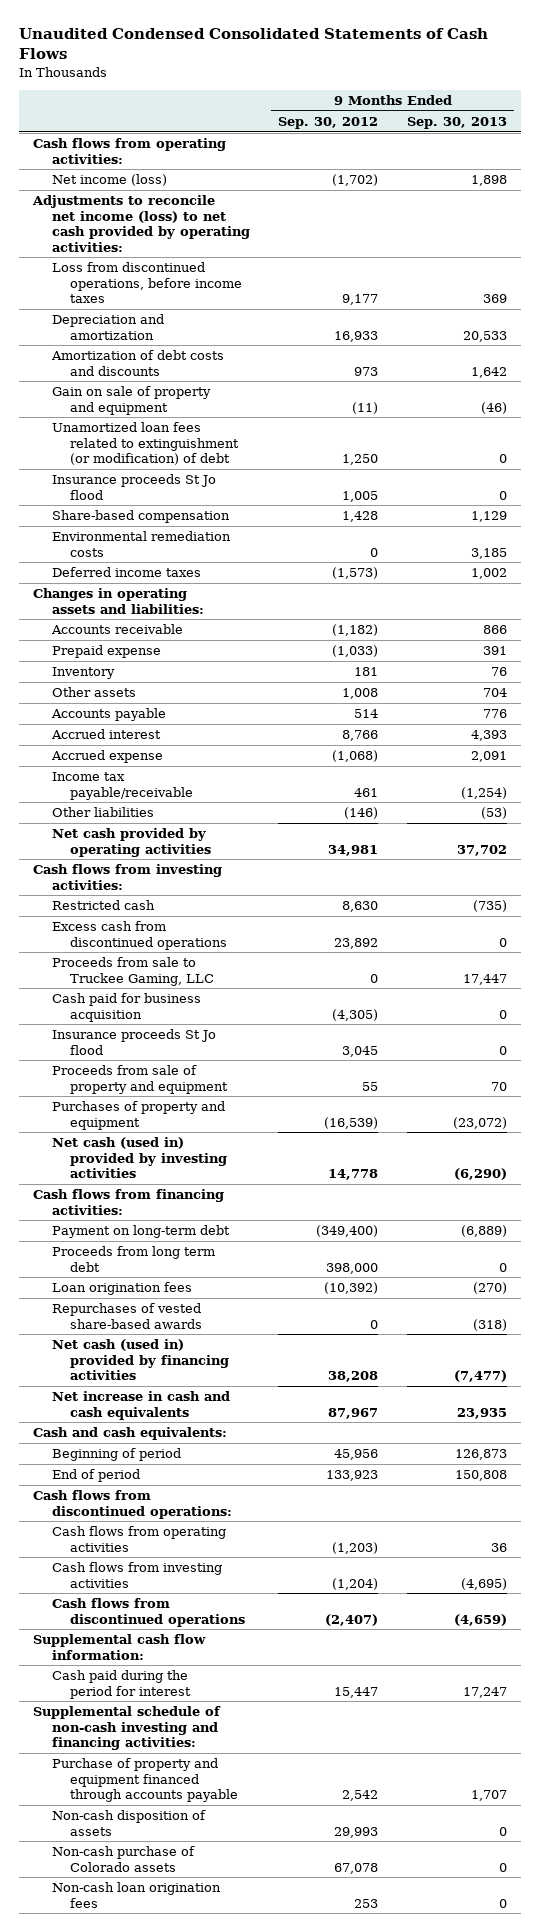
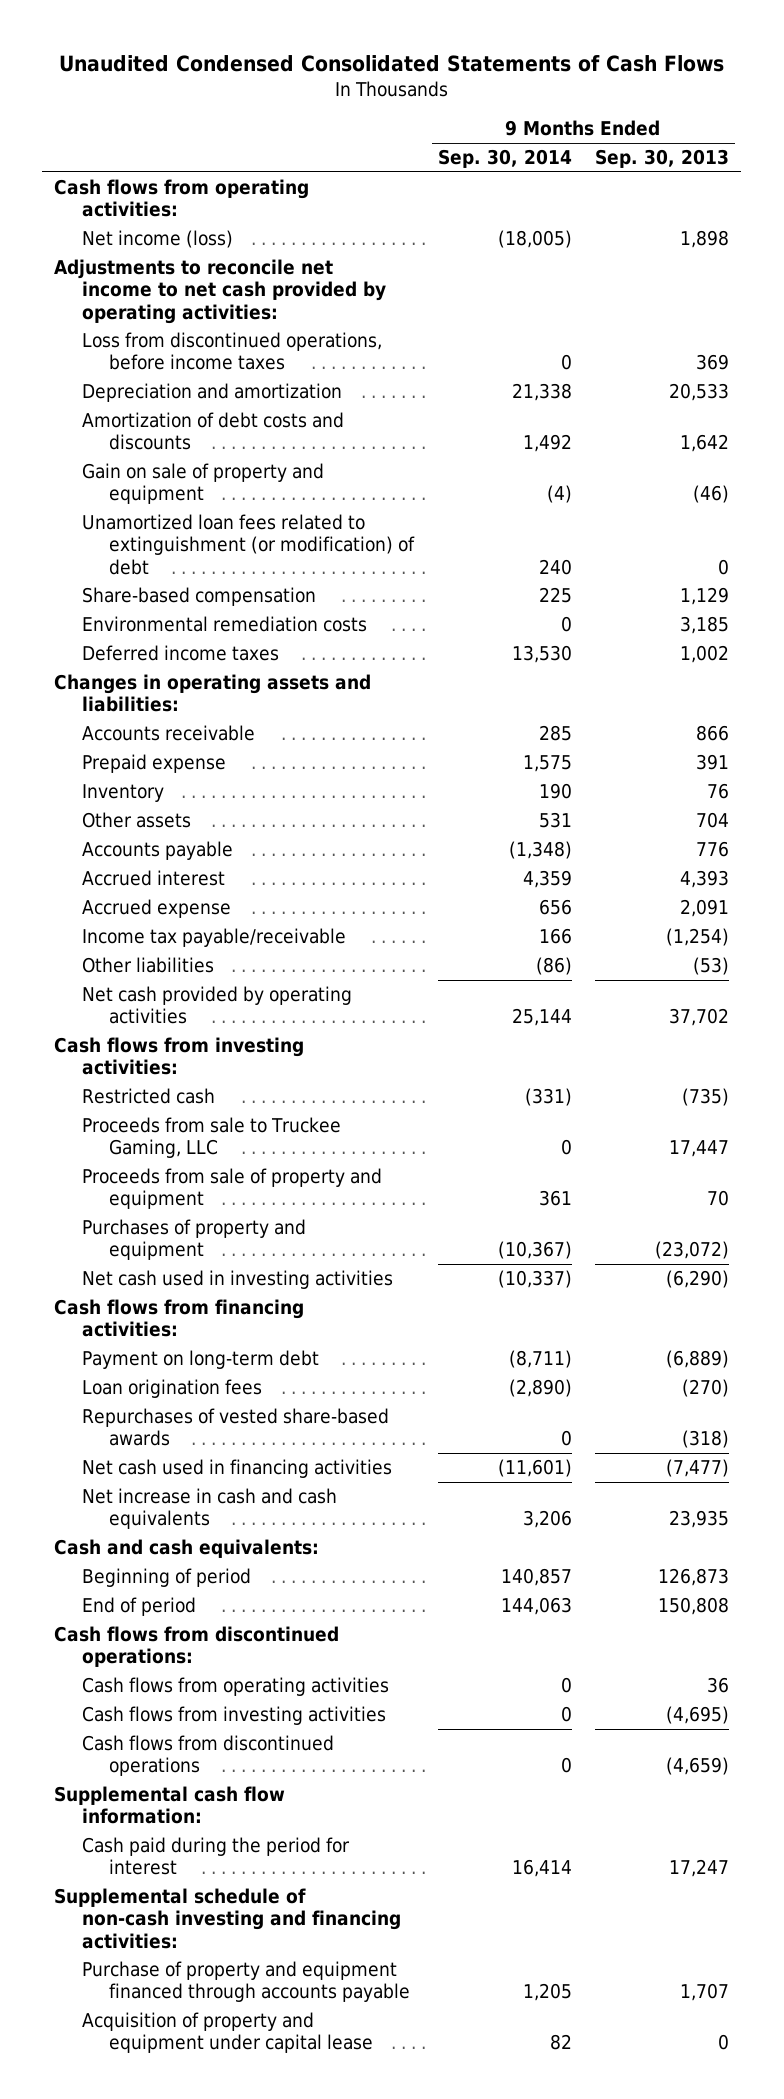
[278,117,379,130] Sep. 30, 2012 -> none
none -> [437,149,572,169] Sep. 30, 2014
[32,195,250,252] Adjustments to reconcile net income (loss) to net cash provided by operating activities: -> [54,259,386,324] Adjustments to reconcile net income to net cash provided by operating activities:
[51,474,216,500] Insurance proceeds St Jo flood -> none
[51,921,228,950] Excess cash from discontinued operations -> none
[51,993,201,1022] Cash paid for business acquisition -> none
[51,1029,216,1055] Insurance proceeds St Jo flood -> none
[51,1137,228,1179] Net cash (used in) provided by investing activities -> [81,1270,393,1290] Net cash used in investing activities
[51,1246,215,1272] Proceeds from long term debt -> none
[51,1339,230,1381] Net cash (used in) provided by financing activities -> [81,1459,392,1479] Net cash used in financing activities
[51,1810,206,1836] Non-cash disposition of assets -> none
[51,1846,195,1872] Non-cash purchase of Colorado assets -> none
[51,1882,221,1908] Non-cash loan origination fees -> none
none -> [81,2012,373,2054] Acquisition of property and equipment under capital lease

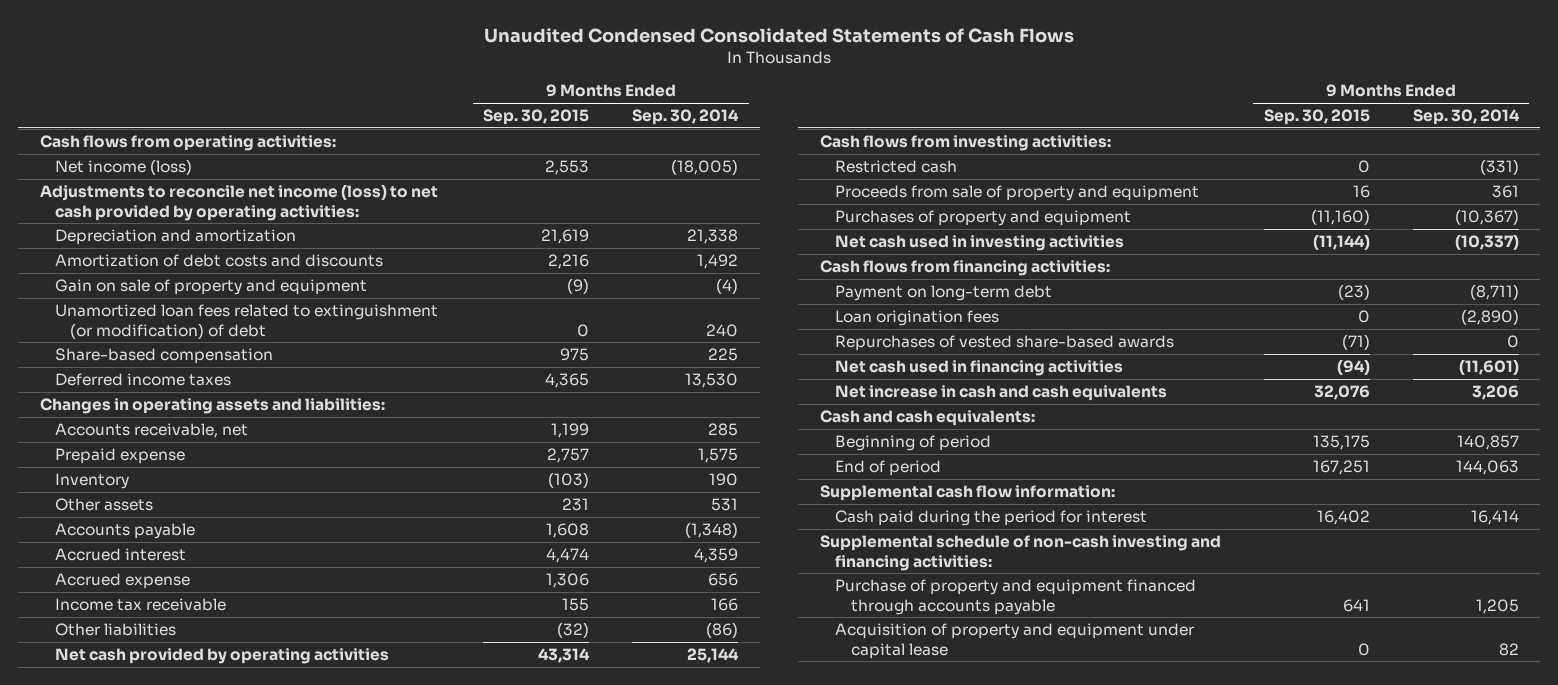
[595,149,730,169] Sep. 30, 2013 -> none
none -> [483,109,590,126] Sep. 30, 2015
[81,332,382,371] Loss from discontinued operations, before income taxes -> none
[54,259,386,324] Adjustments to reconcile net income to net cash provided by operating activities: -> [39,183,438,221] Adjustments to reconcile net income (loss) to net cash provided by operating activities:
[81,616,367,633] Environmental remediation costs -> none
[81,725,255,742] Accounts receivable -> [55,422,249,438] Accounts receivable, net
[81,928,346,948] Income tax payable/receivable -> [55,597,227,611] Income tax receivable
[81,1117,341,1159] Proceeds from sale to Truckee Gaming, LLC -> none
[54,1626,340,1668] Cash flows from discontinued operations: -> none
[81,1677,389,1697] Cash flows from operating activities -> none
[81,1706,386,1726] Cash flows from investing activities -> none
[81,1735,334,1777] Cash flows from discontinued operations -> none

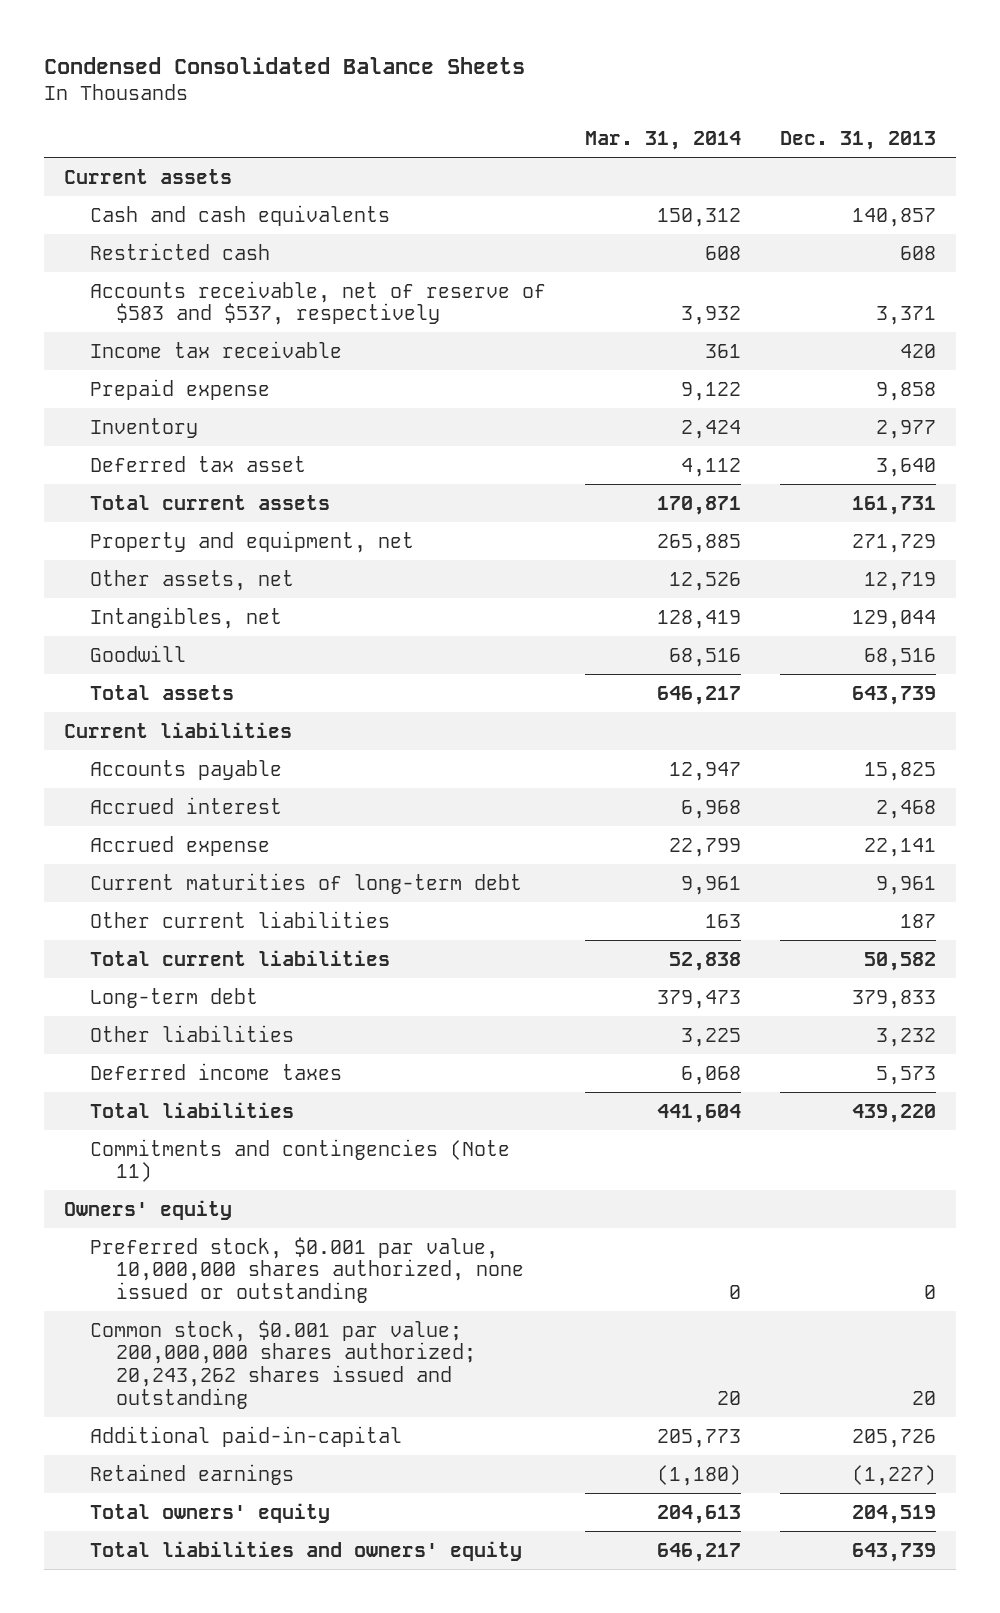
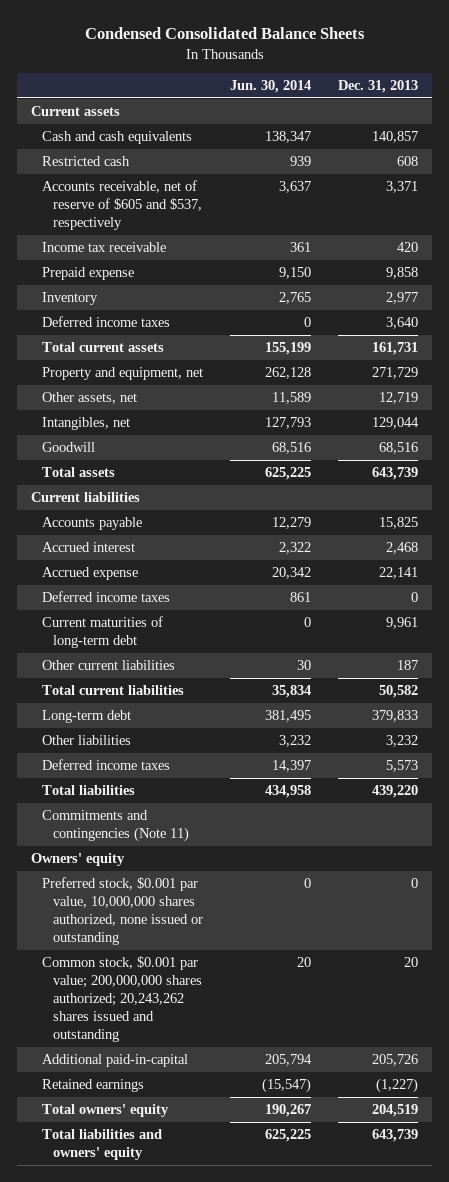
[585,131,742,151] Mar. 31, 2014 -> none
none -> [230,80,312,94] Jun. 30, 2014
[90,280,547,326] Accounts receivable, net of reserve of $583 and $537, respectively -> [41,180,202,231] Accounts receivable, net of reserve of $605 and $537, respectively
[90,455,307,472] Deferred tax asset -> [41,316,170,328] Deferred income taxes
none -> [41,591,170,603] Deferred income taxes

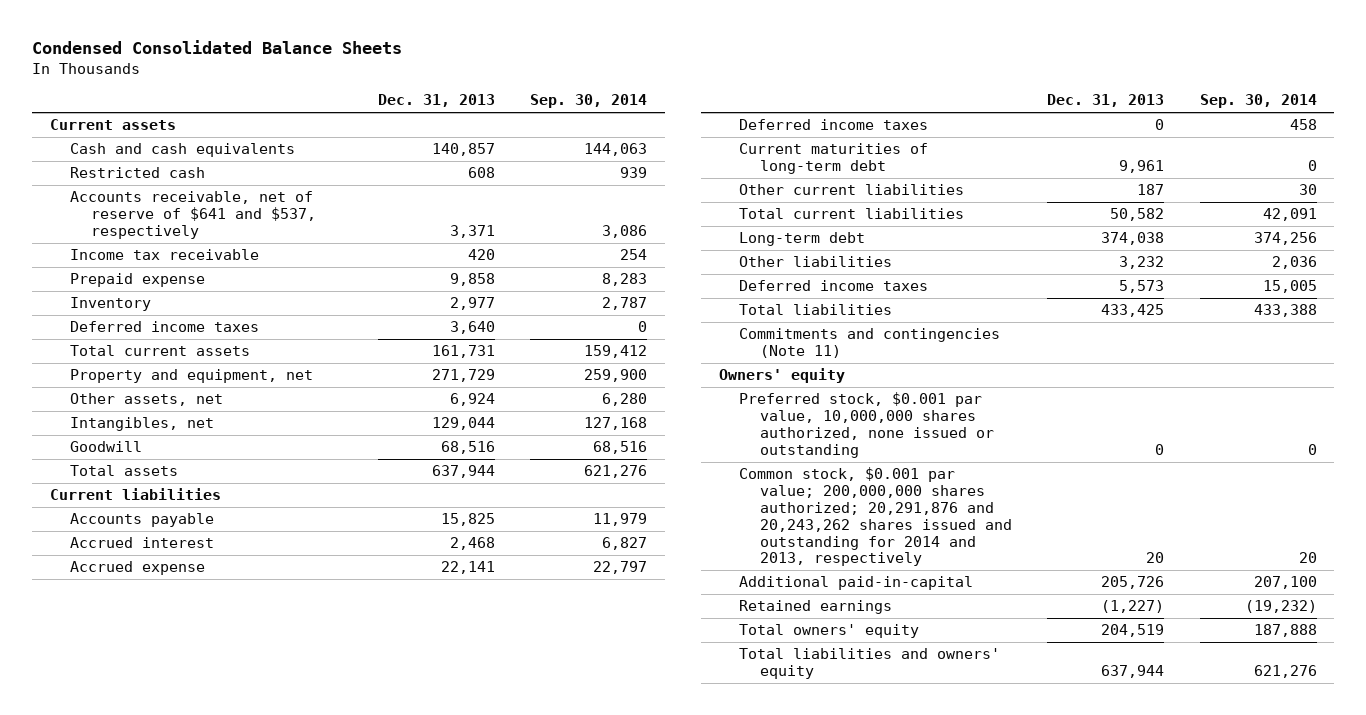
[230,80,312,94] Jun. 30, 2014 -> none
none -> [530,94,648,109] Sep. 30, 2014
[41,180,202,231] Accounts receivable, net of reserve of $605 and $537, respectively -> [70,191,316,239] Accounts receivable, net of reserve of $641 and $537, respectively
[379,392,419,405] 12,719 -> [450,393,496,407] 6,924
[372,467,419,481] 643,739 -> [432,465,496,479] 637,944
[372,710,419,723] 379,833 -> [1101,232,1165,246] 374,038
[372,785,419,799] 439,220 -> [1101,304,1165,318] 433,425
[41,956,202,1043] Common stock, $0.001 par value; 200,000,000 shares authorized; 20,243,262 shares issued and outstanding -> [739,467,1012,567] Common stock, $0.001 par value; 200,000,000 shares authorized; 20,291,876 and 20,243,262 shares issued and outstanding for 2014 and 2013, respectively
[372,1129,419,1143] 643,739 -> [1101,665,1165,679] 637,944

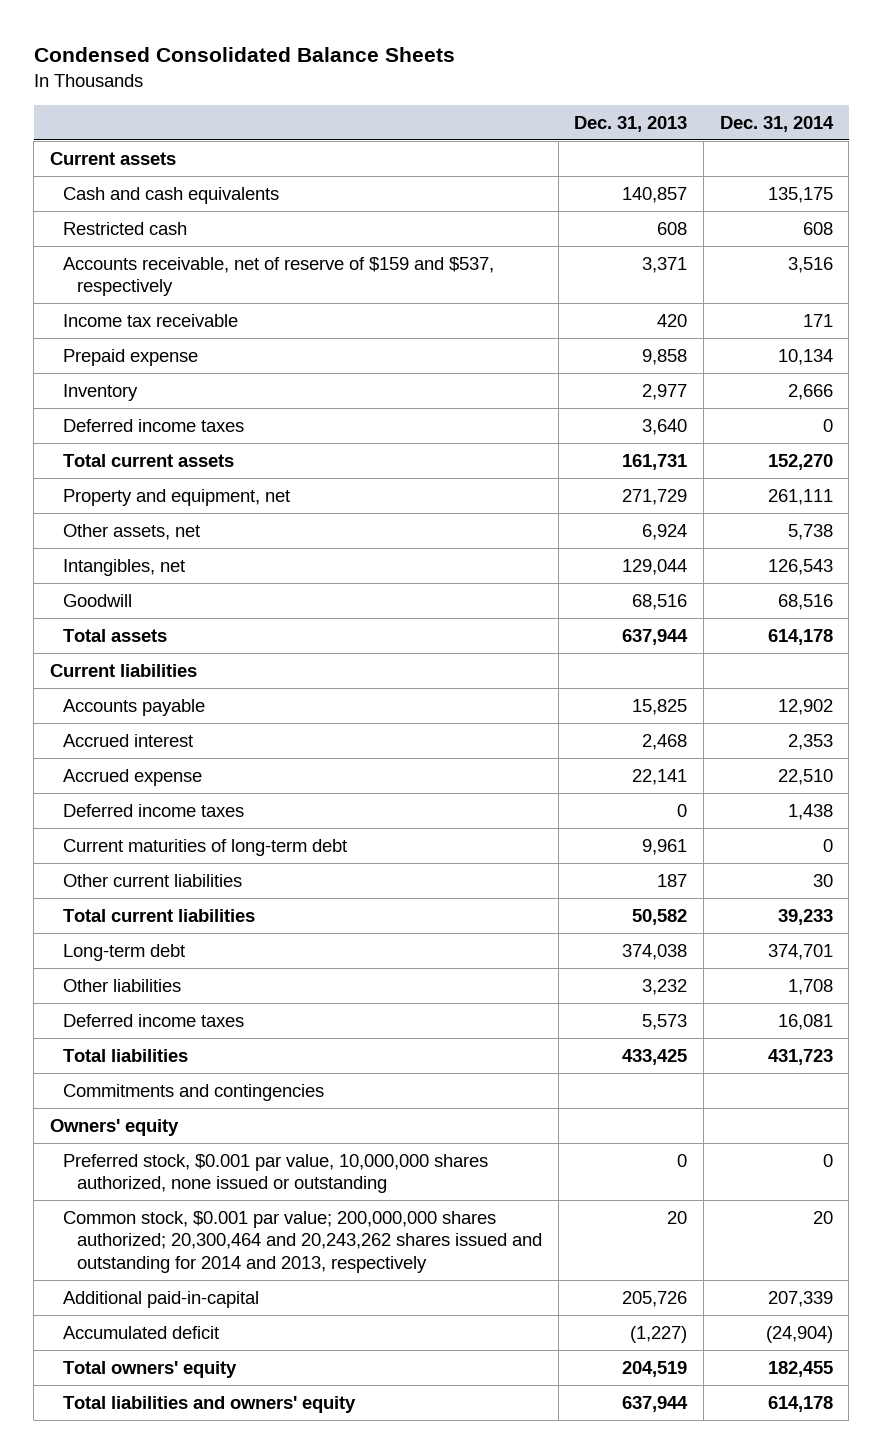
[530,94,648,109] Sep. 30, 2014 -> none
none -> [719,115,834,132] Dec. 31, 2014
[70,191,316,239] Accounts receivable, net of reserve of $641 and $537, respectively -> [63,256,495,297] Accounts receivable, net of reserve of $159 and $537, respectively
[739,328,1001,359] Commitments and contingencies (Note 11) -> [63,1083,325,1101] Commitments and contingencies
[739,467,1012,567] Common stock, $0.001 par value; 200,000,000 shares authorized; 20,291,876 and 20,243,262 shares issued and outstanding for 2014 and 2013, respectively -> [63,1210,542,1273] Common stock, $0.001 par value; 200,000,000 shares authorized; 20,300,464 and 20,243,262 shares issued and outstanding for 2014 and 2013, respectively
[739,600,893,615] Retained earnings -> [63,1325,220,1339] Accumulated deficit

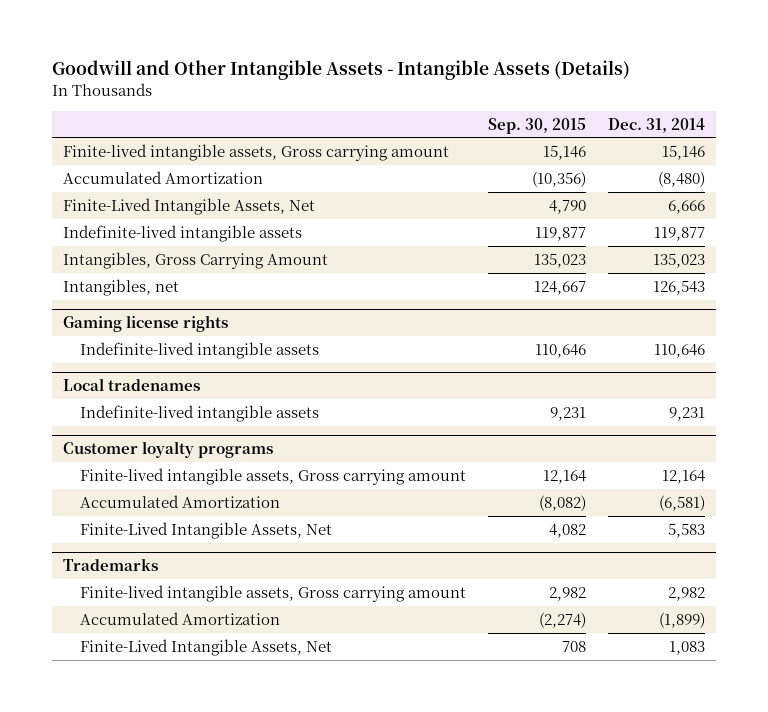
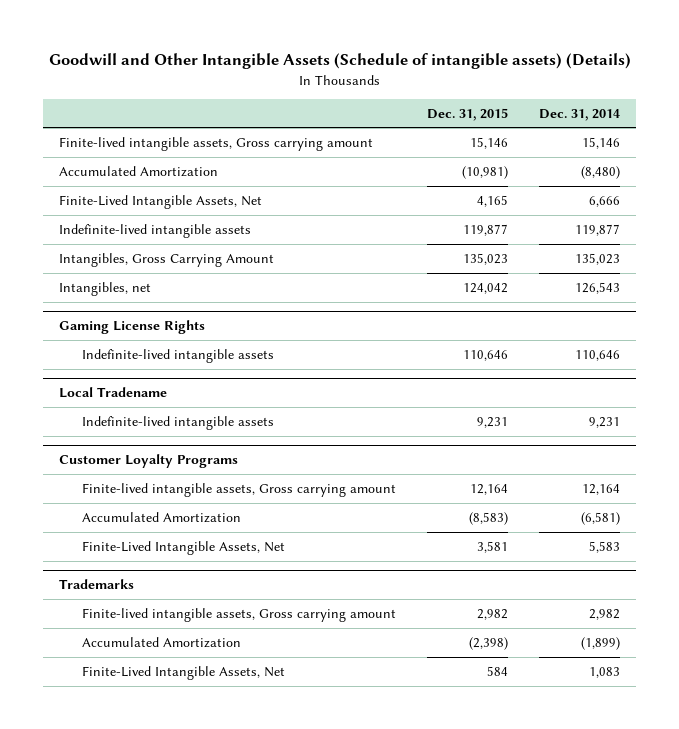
[52,60,631,81] Goodwill and Other Intangible Assets - Intangible Assets (Details) -> [48,53,631,70] Goodwill and Other Intangible Assets (Schedule of intangible assets) (Details)
[487,117,586,134] Sep. 30, 2015 -> none
none -> [426,107,508,121] Dec. 31, 2015
[63,314,229,332] Gaming license rights -> [58,320,205,335] Gaming License Rights
[63,377,201,391] Local tradenames -> [58,387,167,399] Local Tradename
[63,440,274,458] Customer loyalty programs -> [58,454,238,469] Customer Loyalty Programs

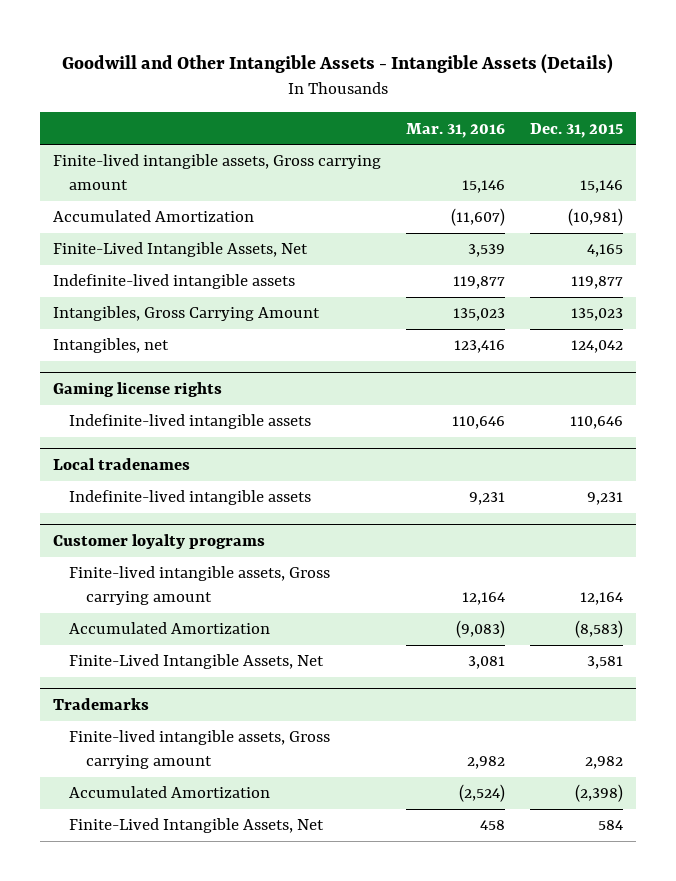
[48,53,631,70] Goodwill and Other Intangible Assets (Schedule of intangible assets) (Details) -> [62,53,614,74] Goodwill and Other Intangible Assets - Intangible Assets (Details)
[539,108,621,121] Dec. 31, 2014 -> none
none -> [406,122,506,138] Mar. 31, 2016
[58,320,205,335] Gaming License Rights -> [52,382,222,398] Gaming license rights
[58,387,167,399] Local Tradename -> [52,458,190,471] Local tradenames
[58,454,238,469] Customer Loyalty Programs -> [52,534,265,550] Customer loyalty programs

